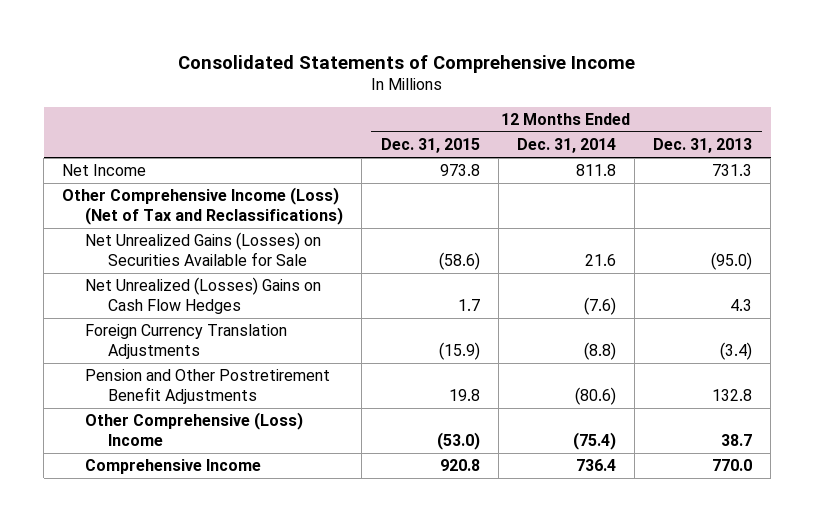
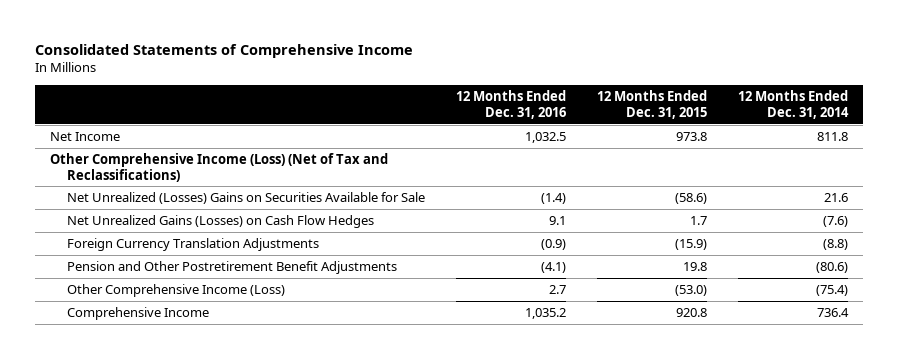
[653,138,753,154] Dec. 31, 2013 -> none
none -> [455,89,566,119] 12 Months Ended Dec. 31, 2016
[85,232,322,266] Net Unrealized Gains (Losses) on Securities Available for Sale -> [67,191,426,204] Net Unrealized (Losses) Gains on Securities Available for Sale
[85,277,322,314] Net Unrealized (Losses) Gains on Cash Flow Hedges -> [67,214,375,228] Net Unrealized Gains (Losses) on Cash Flow Hedges
[85,412,304,446] Other Comprehensive (Loss) Income -> [67,283,286,297] Other Comprehensive Income (Loss)

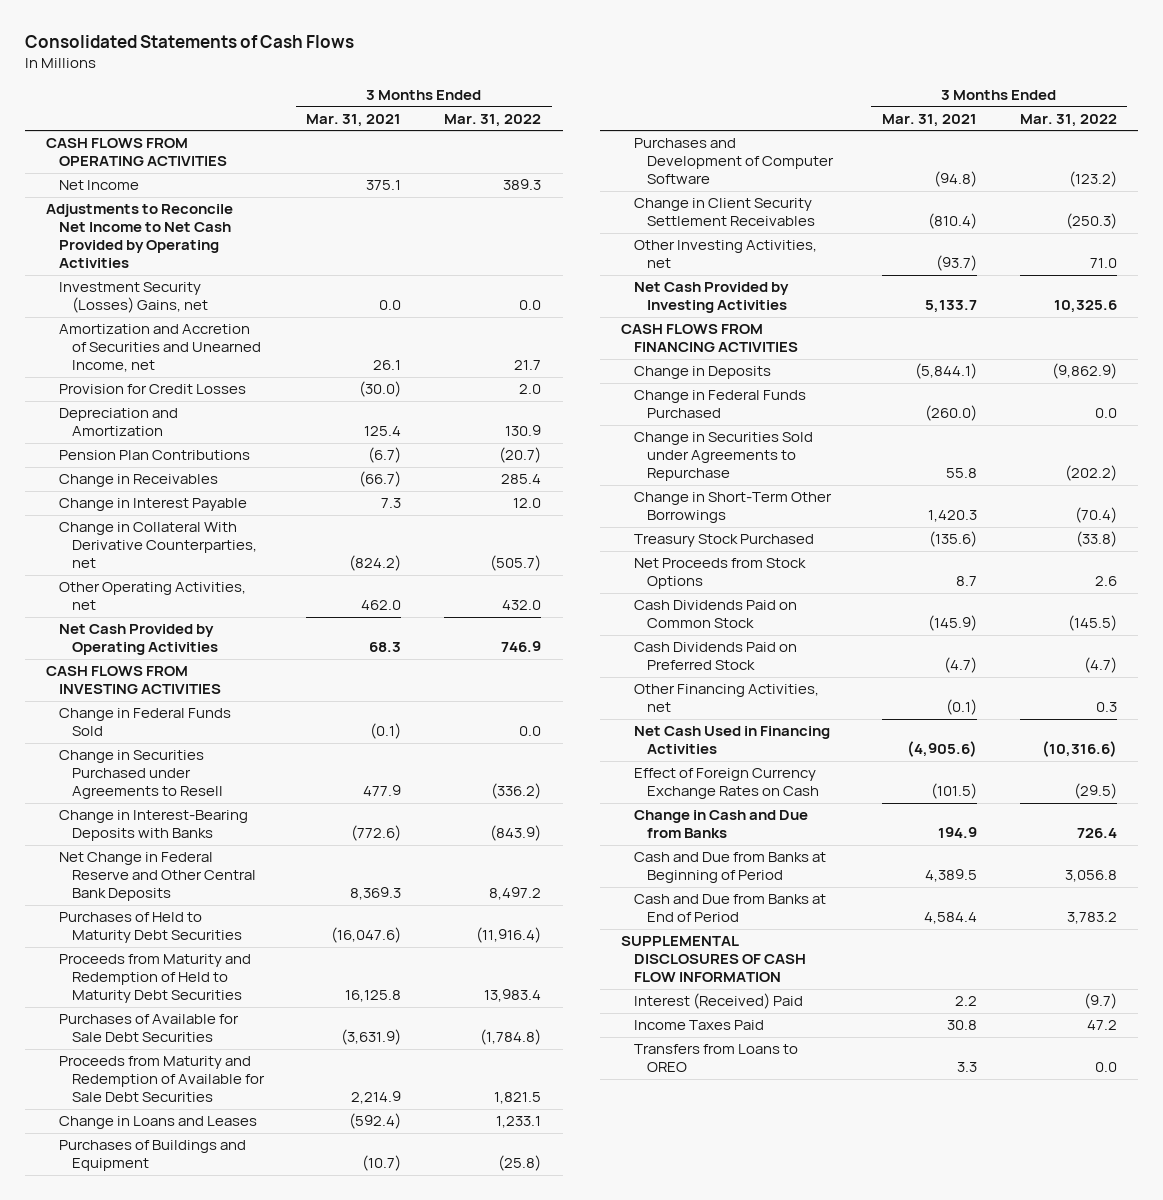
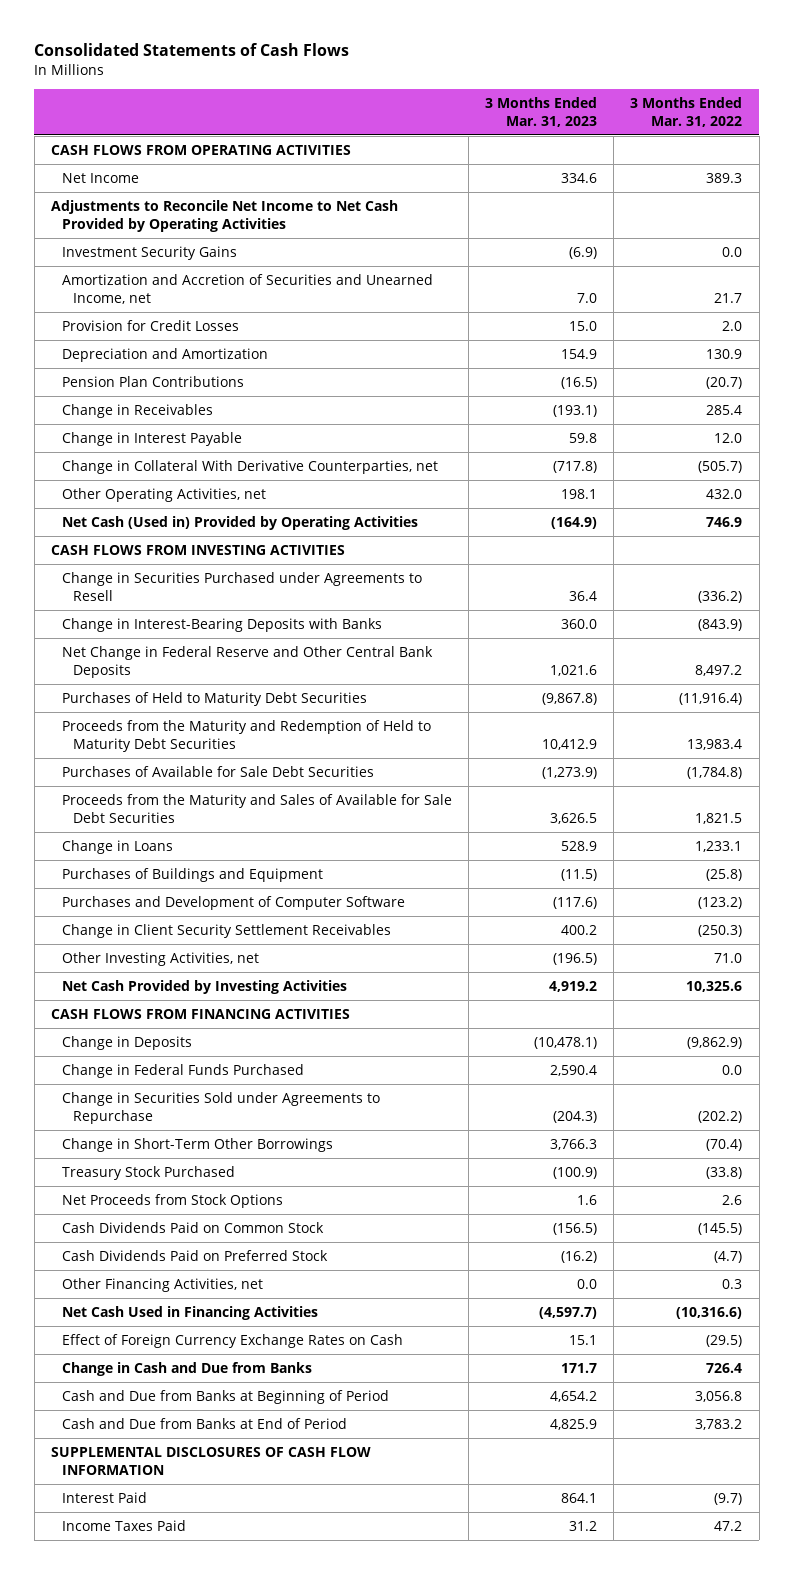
[306,113,402,127] Mar. 31, 2021 -> none
none -> [485,96,598,127] 3 Months Ended Mar. 31, 2023
[58,282,208,314] Investment Security (Losses) Gains, net -> [61,246,237,261] Investment Security Gains
[58,624,218,656] Net Cash Provided by Operating Activities -> [61,516,418,531] Net Cash (Used in) Provided by Operating Activities
[58,708,231,737] Change in Federal Funds Sold -> none
[58,954,251,1004] Proceeds from Maturity and Redemption of Held to Maturity Debt Securities -> [61,720,431,752] Proceeds from the Maturity and Redemption of Held to Maturity Debt Securities
[58,1056,265,1103] Proceeds from Maturity and Redemption of Available for Sale Debt Securities -> [61,794,452,823] Proceeds from the Maturity and Sales of Available for Sale Debt Securities
[58,1116,257,1130] Change in Loans and Leases -> [61,840,173,855] Change in Loans
[634,993,804,1010] Interest (Received) Paid -> [61,1492,147,1504] Interest Paid
[634,1044,799,1073] Transfers from Loans to OREO -> none

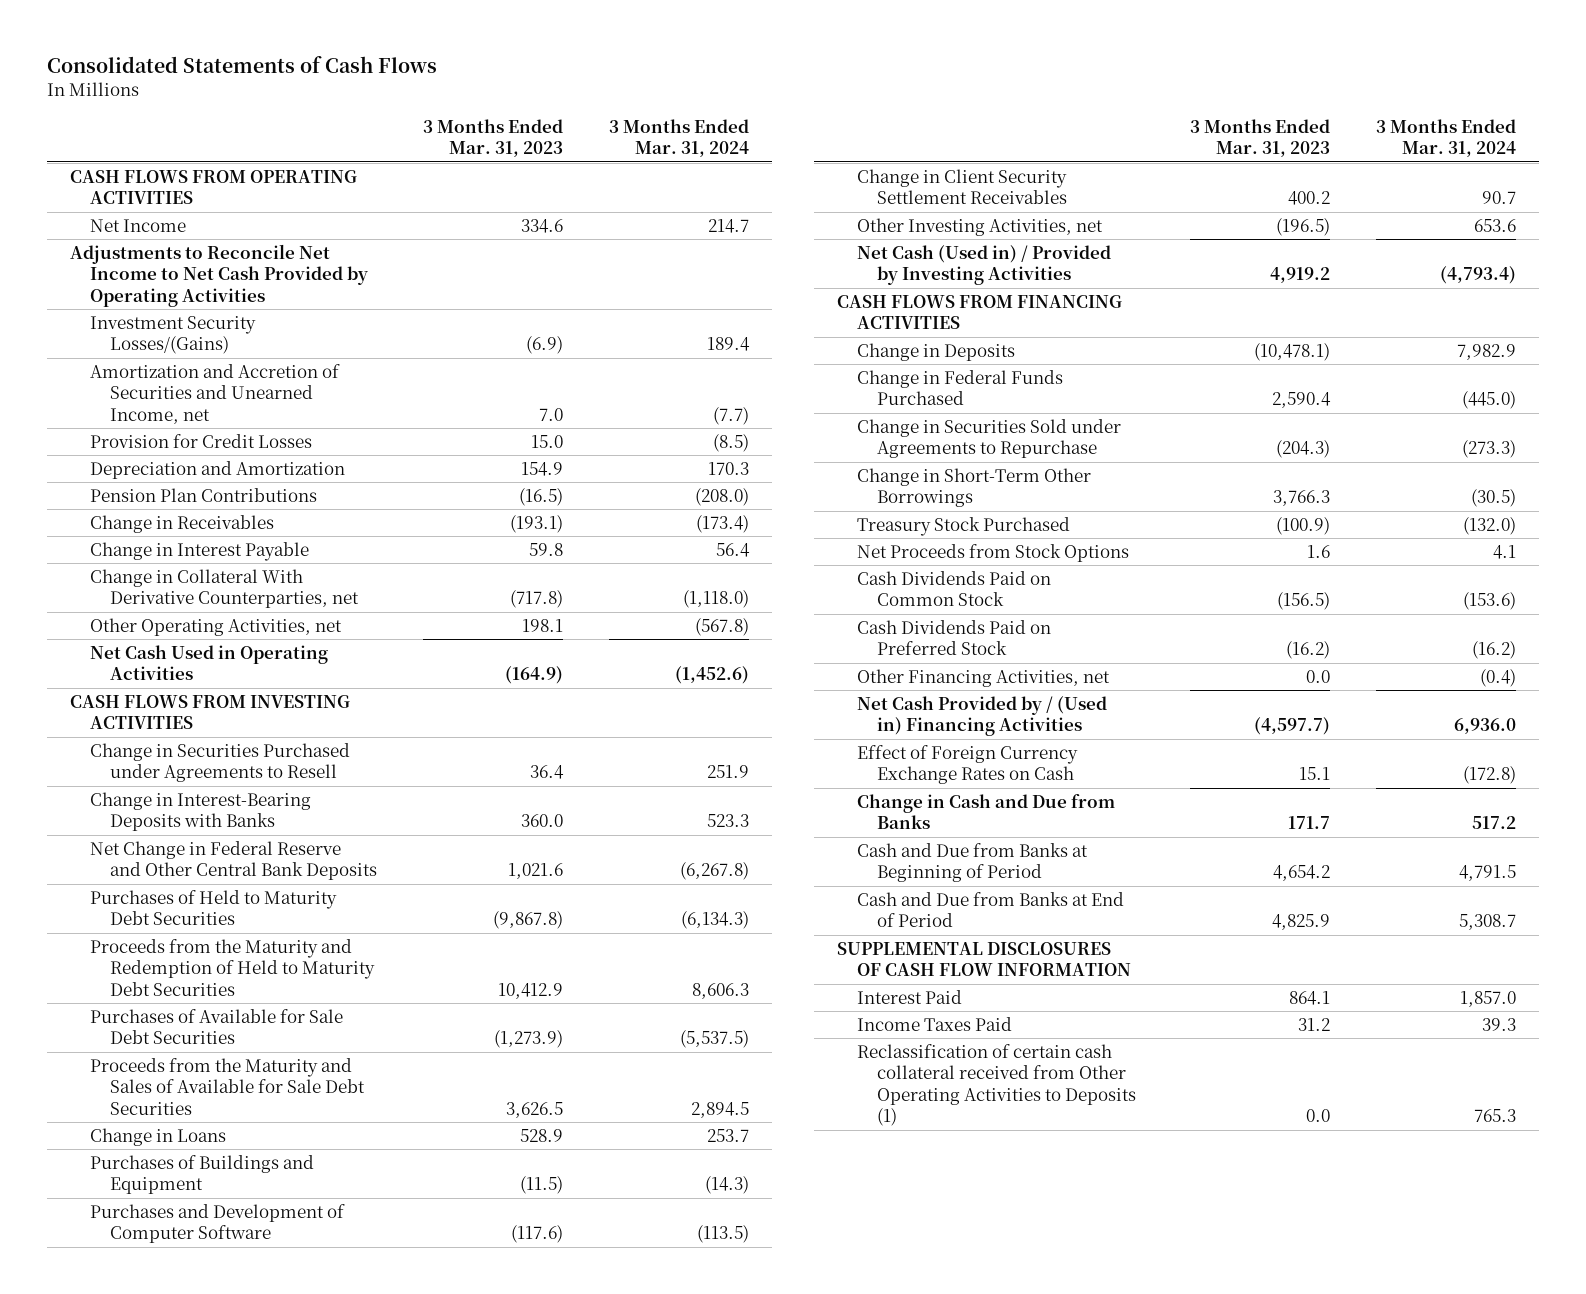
[630,96,743,127] 3 Months Ended Mar. 31, 2022 -> none
none -> [608,118,749,158] 3 Months Ended Mar. 31, 2024
[61,246,237,261] Investment Security Gains -> [90,315,257,355] Investment Security Losses/(Gains)
[61,516,418,531] Net Cash (Used in) Provided by Operating Activities -> [90,644,329,681] Net Cash Used in Operating Activities
[61,980,347,995] Net Cash Provided by Investing Activities -> [856,244,1111,286] Net Cash (Used in) / Provided by Investing Activities
[61,1306,318,1321] Net Cash Used in Financing Activities -> [856,695,1107,737] Net Cash Provided by / (Used in) Financing Activities
none -> [856,1043,1137,1127] Reclassification of certain cash collateral received from Other Operating Activities to Deposits (1)

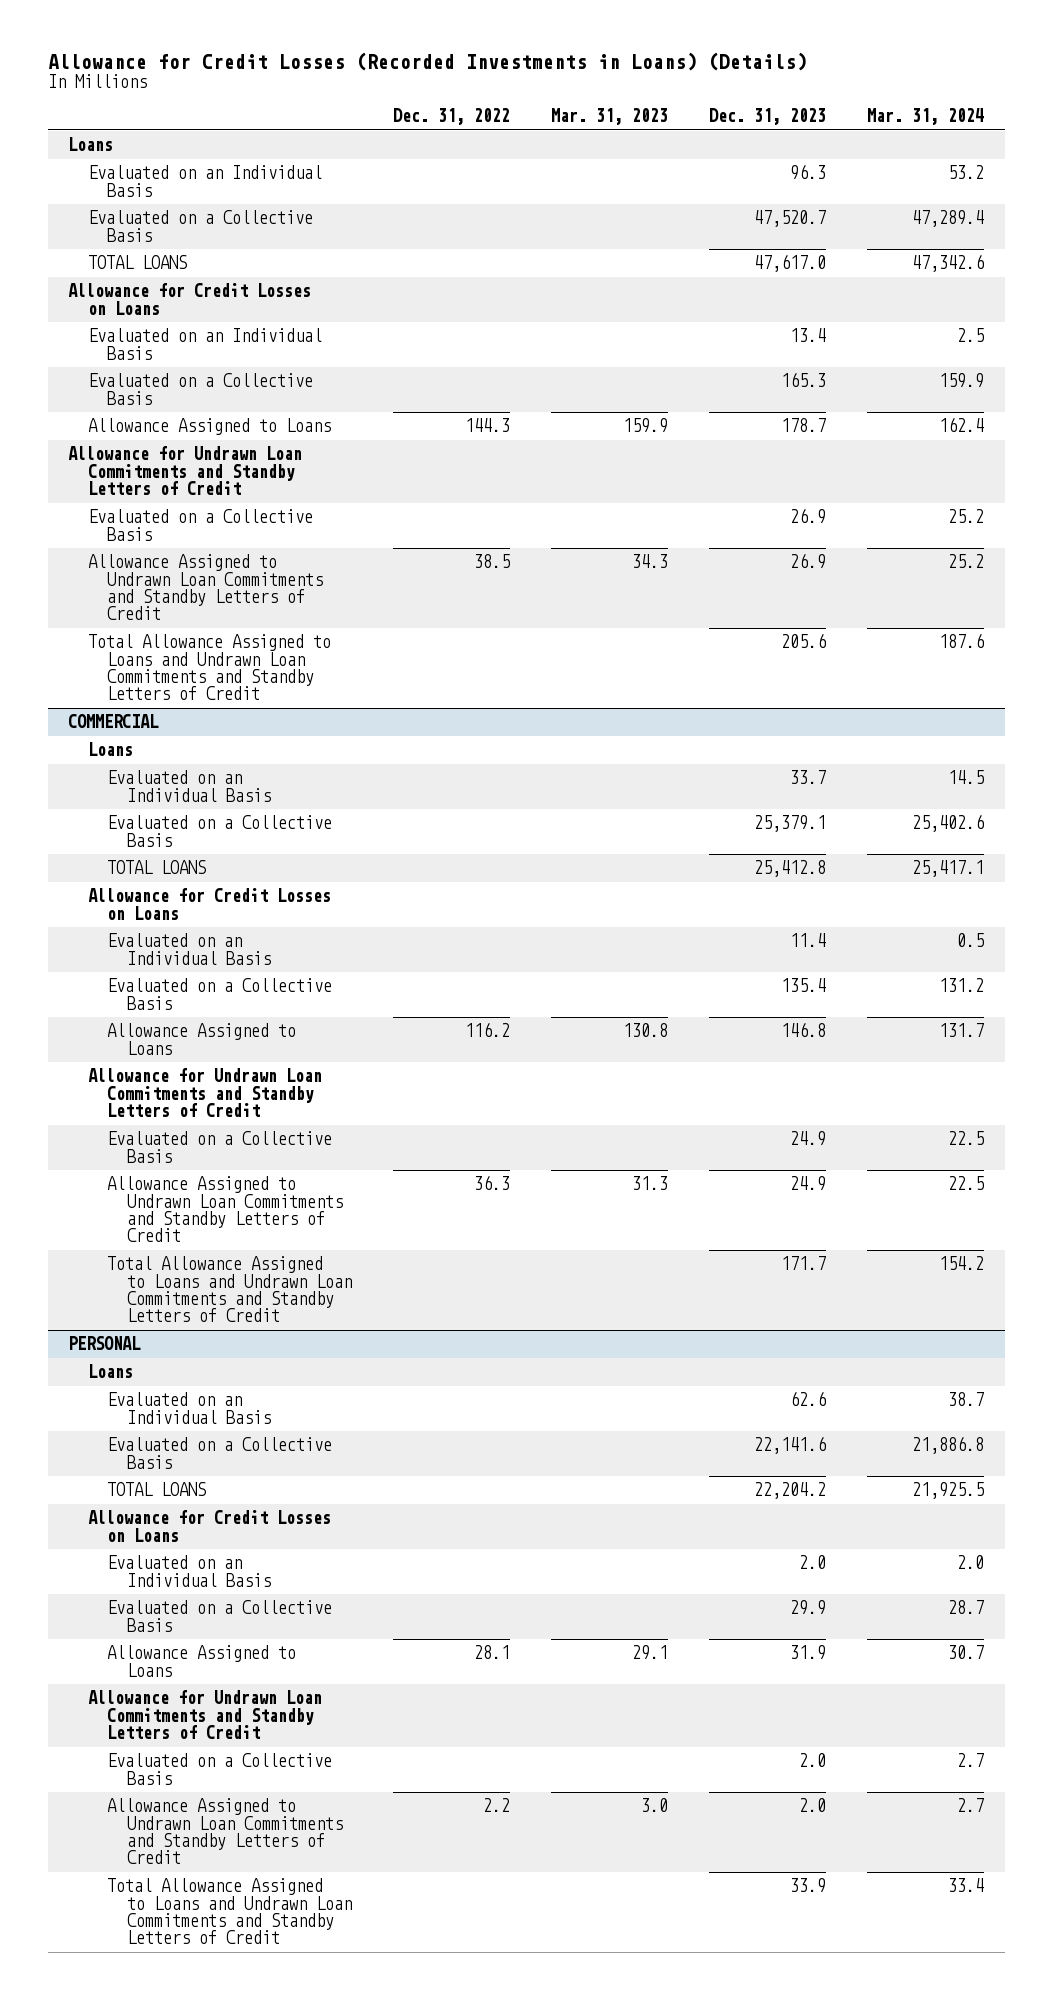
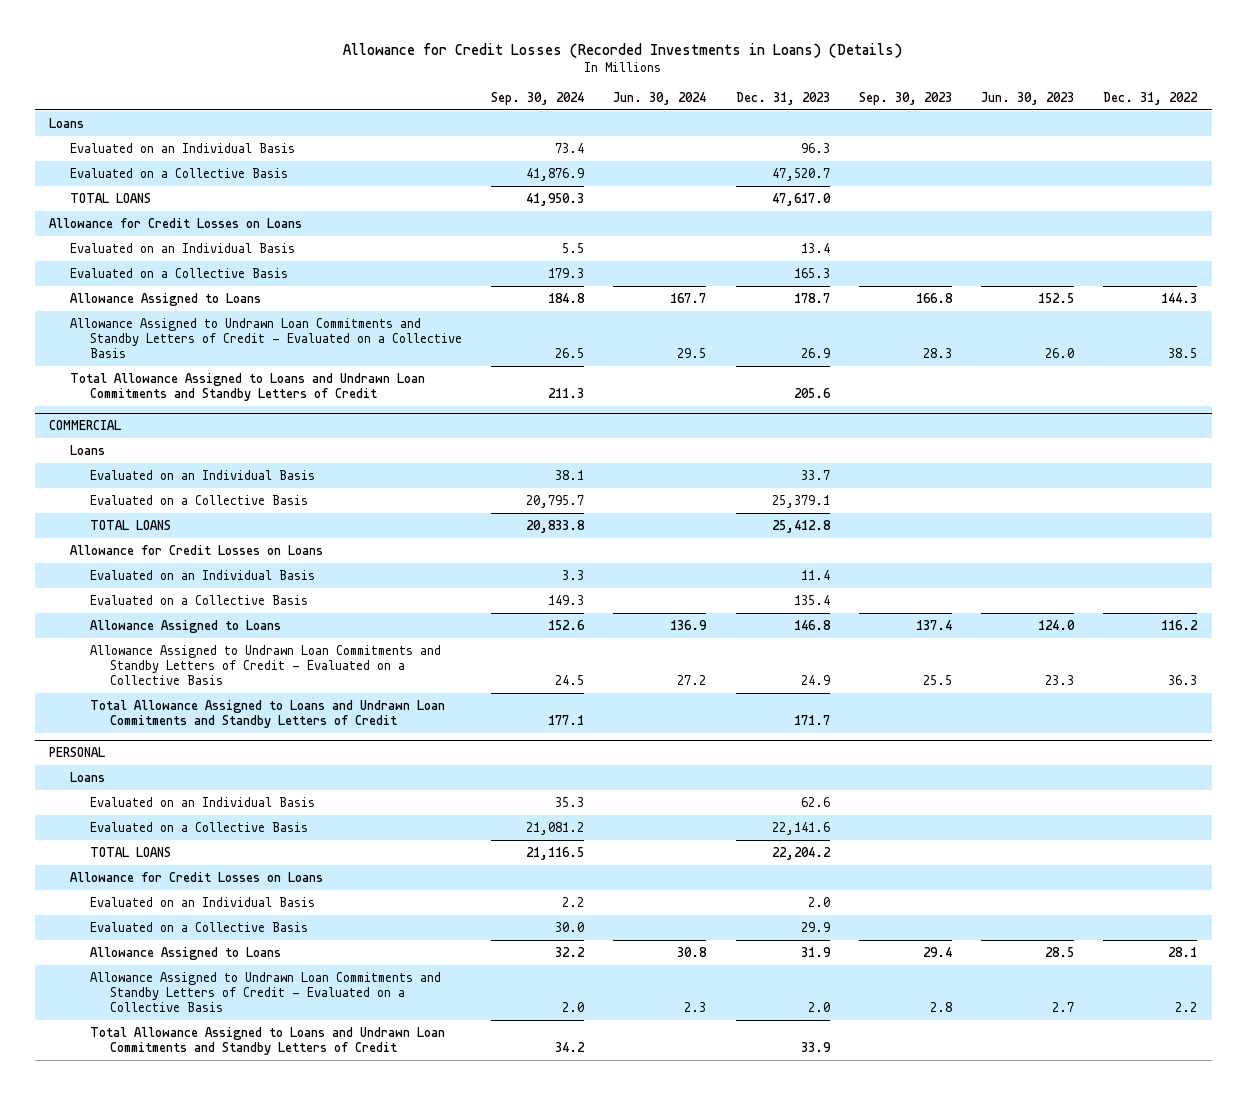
[550,107,668,125] Mar. 31, 2023 -> none
[867,107,985,125] Mar. 31, 2024 -> none
none -> [491,91,585,105] Sep. 30, 2024
none -> [613,91,707,105] Jun. 30, 2024
none -> [858,91,952,105] Sep. 30, 2023
none -> [980,91,1074,105] Jun. 30, 2023
[68,446,303,495] Allowance for Undrawn Loan Commitments and Standby Letters of Credit -> none
[87,509,313,541] Evaluated on a Collective Basis -> none
[87,554,324,621] Allowance Assigned to Undrawn Loan Commitments and Standby Letters of Credit -> [69,317,462,358] Allowance Assigned to Undrawn Loan Commitments and Standby Letters of Credit - Evaluated on a Collective Basis
[87,1068,322,1117] Allowance for Undrawn Loan Commitments and Standby Letters of Credit -> none
[107,1131,333,1163] Evaluated on a Collective Basis -> none
[107,1176,343,1243] Allowance Assigned to Undrawn Loan Commitments and Standby Letters of Credit -> [89,644,441,685] Allowance Assigned to Undrawn Loan Commitments and Standby Letters of Credit - Evaluated on a Collective Basis
[87,1690,322,1739] Allowance for Undrawn Loan Commitments and Standby Letters of Credit -> none
[107,1753,333,1785] Evaluated on a Collective Basis -> none
[107,1798,343,1865] Allowance Assigned to Undrawn Loan Commitments and Standby Letters of Credit -> [89,971,441,1012] Allowance Assigned to Undrawn Loan Commitments and Standby Letters of Credit - Evaluated on a Collective Basis

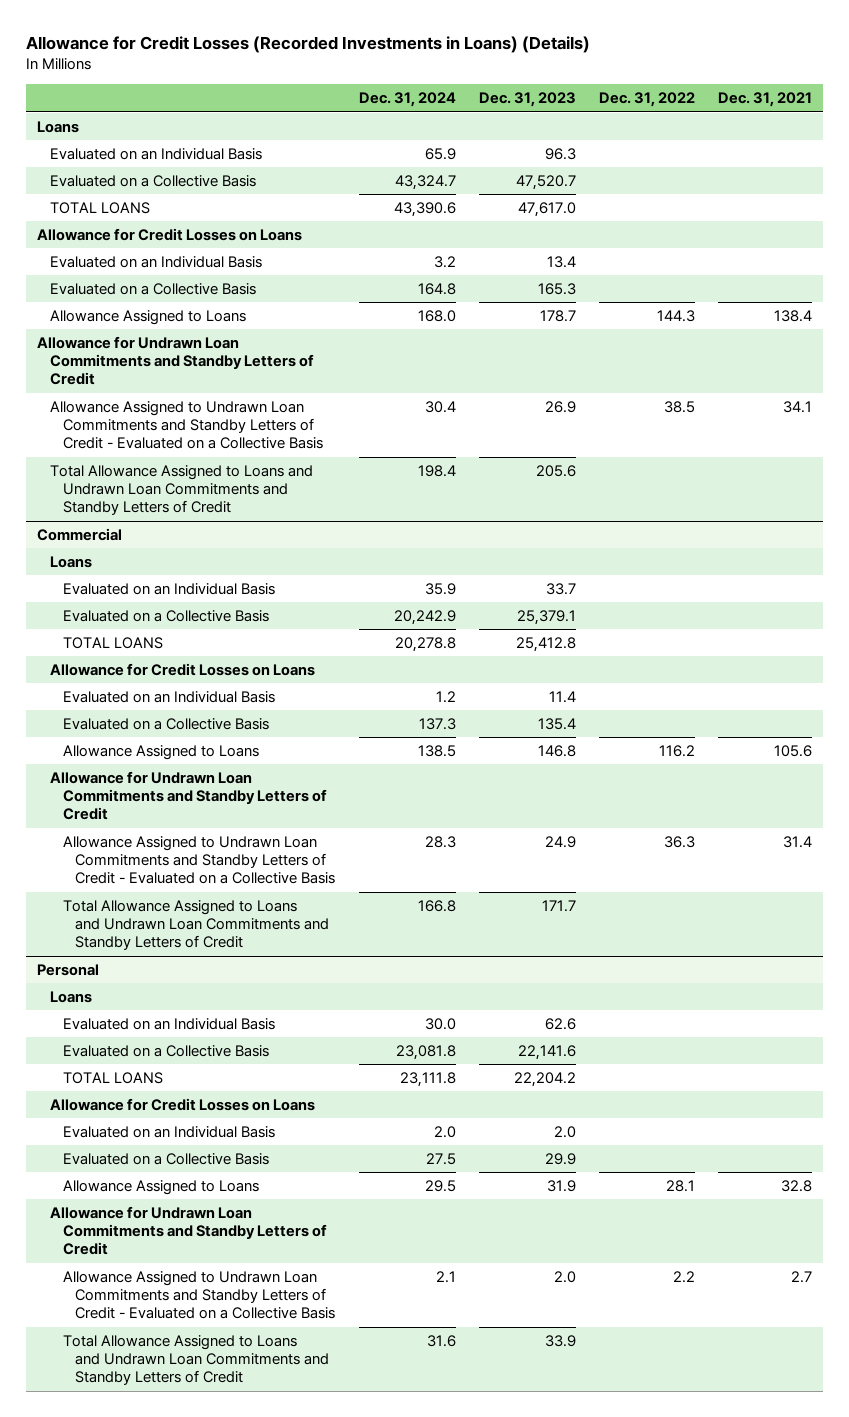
[491,91,585,105] Sep. 30, 2024 -> none
[613,91,707,105] Jun. 30, 2024 -> none
[858,91,952,105] Sep. 30, 2023 -> none
[980,91,1074,105] Jun. 30, 2023 -> none
none -> [358,92,456,108] Dec. 31, 2024
none -> [717,92,812,108] Dec. 31, 2021
none -> [37,336,315,386] Allowance for Undrawn Loan Commitments and Standby Letters of Credit
[49,420,122,431] COMMERCIAL -> [37,528,123,542] Commercial
none -> [50,771,327,821] Allowance for Undrawn Loan Commitments and Standby Letters of Credit
[49,747,106,758] PERSONAL -> [37,964,100,977] Personal
none -> [50,1206,327,1256] Allowance for Undrawn Loan Commitments and Standby Letters of Credit

